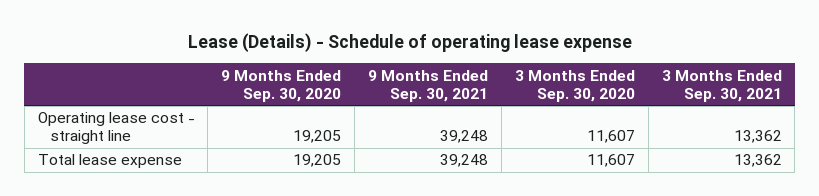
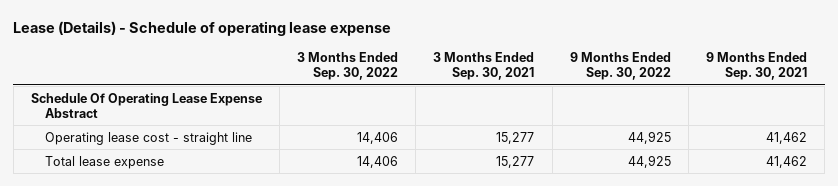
[221,69,342,102] 9 Months Ended Sep. 30, 2020 -> none
[514,69,635,102] 3 Months Ended Sep. 30, 2020 -> none
none -> [297,52,399,81] 3 Months Ended Sep. 30, 2022
none -> [569,52,671,81] 9 Months Ended Sep. 30, 2022
none -> [31,92,263,118] Schedule Of Operating Lease Expense Abstract
[440,130,489,144] 39,248 -> [765,131,807,144] 41,462
[733,130,782,144] 13,362 -> [496,131,535,144] 15,277
[440,154,489,168] 39,248 -> [765,155,807,168] 41,462
[733,154,782,168] 13,362 -> [496,155,535,168] 15,277

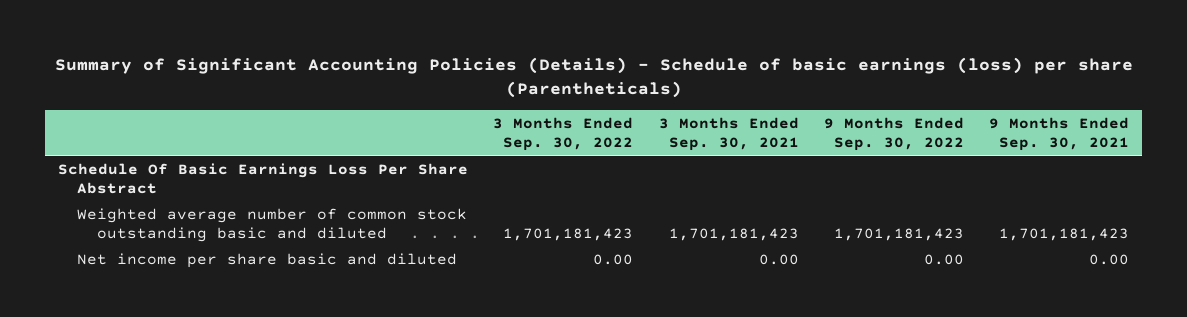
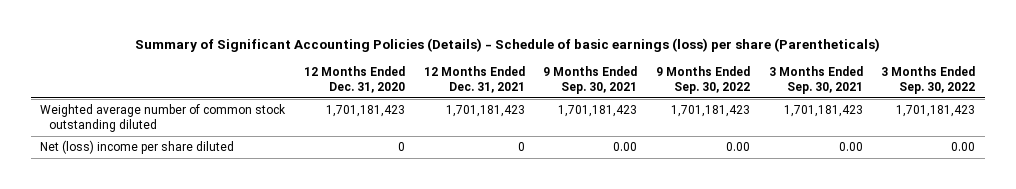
none -> [303,66,405,93] 12 Months Ended Dec. 31, 2020
none -> [423,66,525,93] 12 Months Ended Dec. 31, 2021
[57,162,468,194] Schedule Of Basic Earnings Loss Per Share Abstract -> none
[77,207,468,242] Weighted average number of common stock outstanding basic and diluted -> [40,104,287,132] Weighted average number of common stock outstanding diluted
[77,252,458,268] Net income per share basic and diluted -> [40,140,235,155] Net (loss) income per share diluted

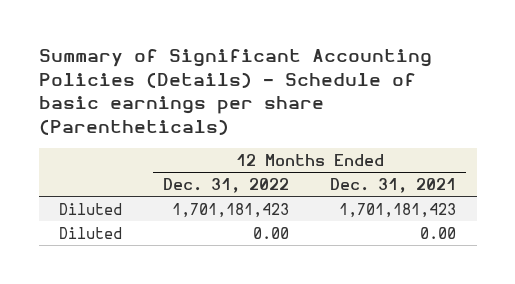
[134,38,880,53] Summary of Significant Accounting Policies (Details) - Schedule of basic earnings (loss) per share (Parentheticals) -> [38,49,432,136] Summary of Significant Accounting Policies (Details) - Schedule of basic earnings per share (Parentheticals)
[303,66,405,93] 12 Months Ended Dec. 31, 2020 -> none
[543,66,638,94] 9 Months Ended Sep. 30, 2021 -> none
[656,66,751,94] 9 Months Ended Sep. 30, 2022 -> none
[768,66,863,94] 3 Months Ended Sep. 30, 2021 -> none
[881,66,976,94] 3 Months Ended Sep. 30, 2022 -> none
none -> [163,178,290,194] Dec. 31, 2022
[40,140,235,155] Net (loss) income per share diluted -> none
[40,104,287,132] Weighted average number of common stock outstanding diluted -> [59,202,123,215] Diluted
none -> [59,226,123,239] Diluted

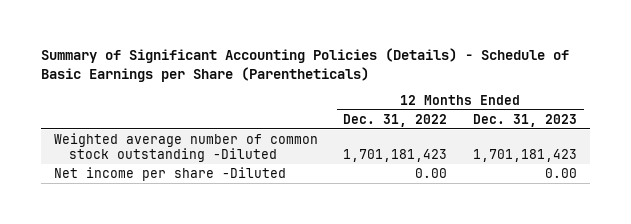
[38,49,432,136] Summary of Significant Accounting Policies (Details) - Schedule of basic earnings per share (Parentheticals) -> [40,47,569,82] Summary of Significant Accounting Policies (Details) - Schedule of Basic Earnings per Share (Parentheticals)
[330,178,457,194] Dec. 31, 2021 -> none
none -> [473,113,578,127] Dec. 31, 2023
[59,202,123,215] Diluted -> [53,132,318,162] Weighted average number of common stock outstanding -Diluted
[59,226,123,239] Diluted -> [53,166,286,181] Net income per share -Diluted

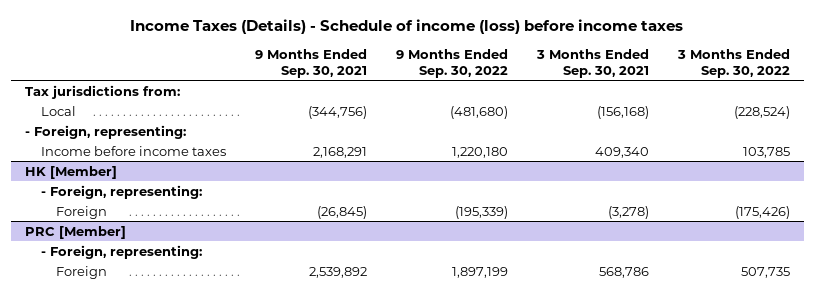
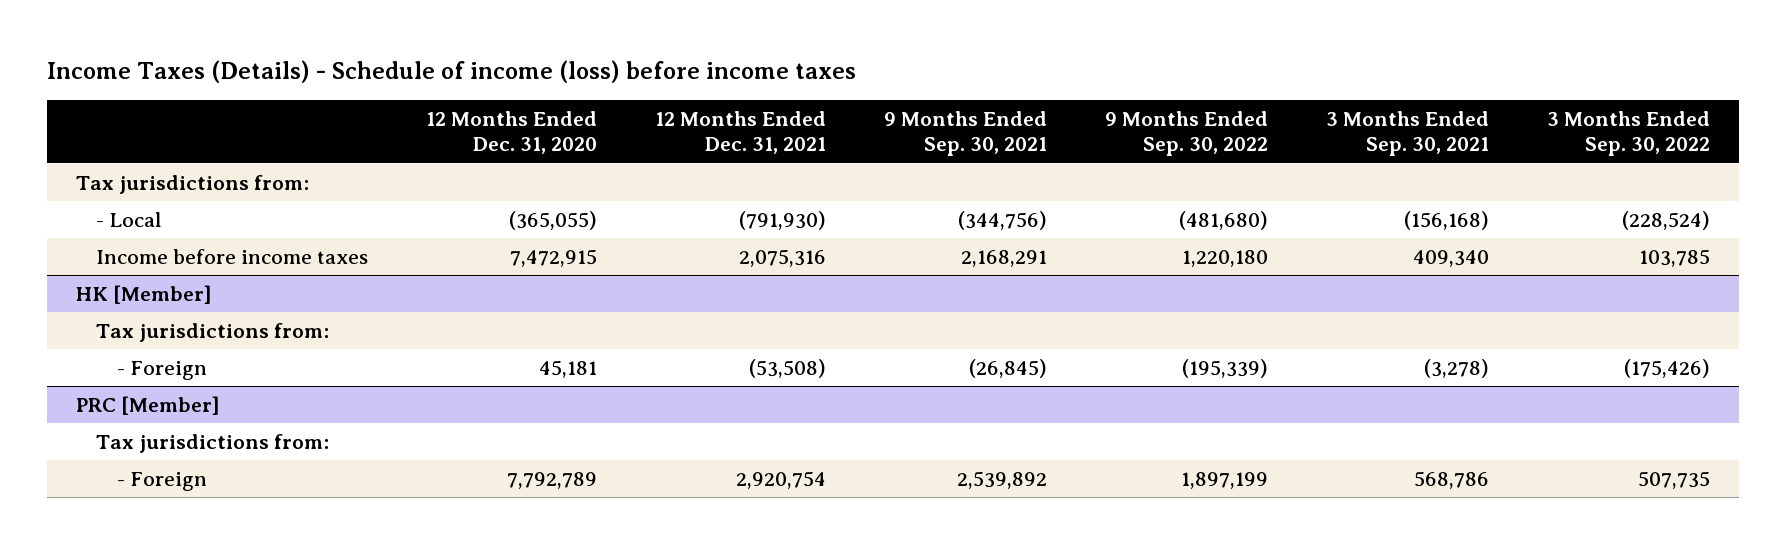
none -> [426,110,598,155] 12 Months Ended Dec. 31, 2020
none -> [655,110,827,155] 12 Months Ended Dec. 31, 2021
[25,124,187,139] - Foreign, representing: -> none
[40,105,76,116] Local -> [96,211,162,227] - Local
[40,184,202,199] - Foreign, representing: -> none
none -> [96,322,330,342] Tax jurisdictions from:
[55,205,107,219] Foreign -> [116,360,207,380] - Foreign
[40,244,202,259] - Foreign, representing: -> none
none -> [96,433,330,453] Tax jurisdictions from:
[55,265,107,279] Foreign -> [116,471,207,491] - Foreign

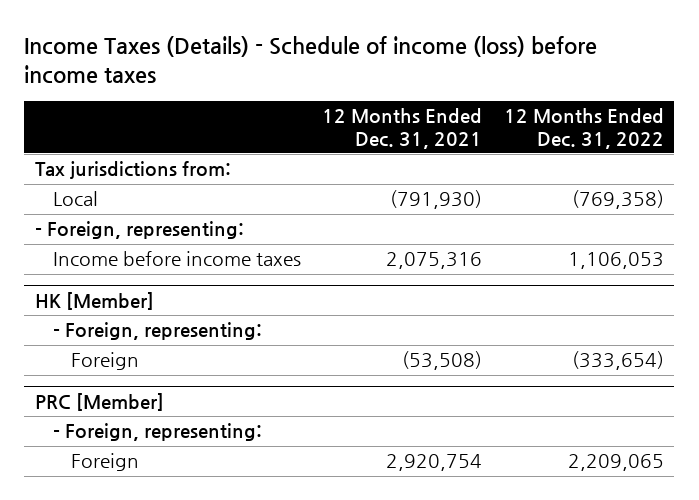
[426,110,598,155] 12 Months Ended Dec. 31, 2020 -> none
[884,110,1048,157] 9 Months Ended Sep. 30, 2021 -> none
[1105,110,1269,157] 9 Months Ended Sep. 30, 2022 -> none
[1326,110,1490,157] 3 Months Ended Sep. 30, 2021 -> none
[1547,110,1711,157] 3 Months Ended Sep. 30, 2022 -> none
none -> [503,107,664,149] 12 Months Ended Dec. 31, 2022
[96,211,162,227] - Local -> [52,191,98,207] Local
none -> [34,221,244,240] - Foreign, representing:
[96,322,330,342] Tax jurisdictions from: -> none
none -> [52,322,262,341] - Foreign, representing:
[116,360,207,380] - Foreign -> [71,352,140,371] Foreign
[96,433,330,453] Tax jurisdictions from: -> none
none -> [52,423,262,442] - Foreign, representing:
[116,471,207,491] - Foreign -> [71,453,140,472] Foreign

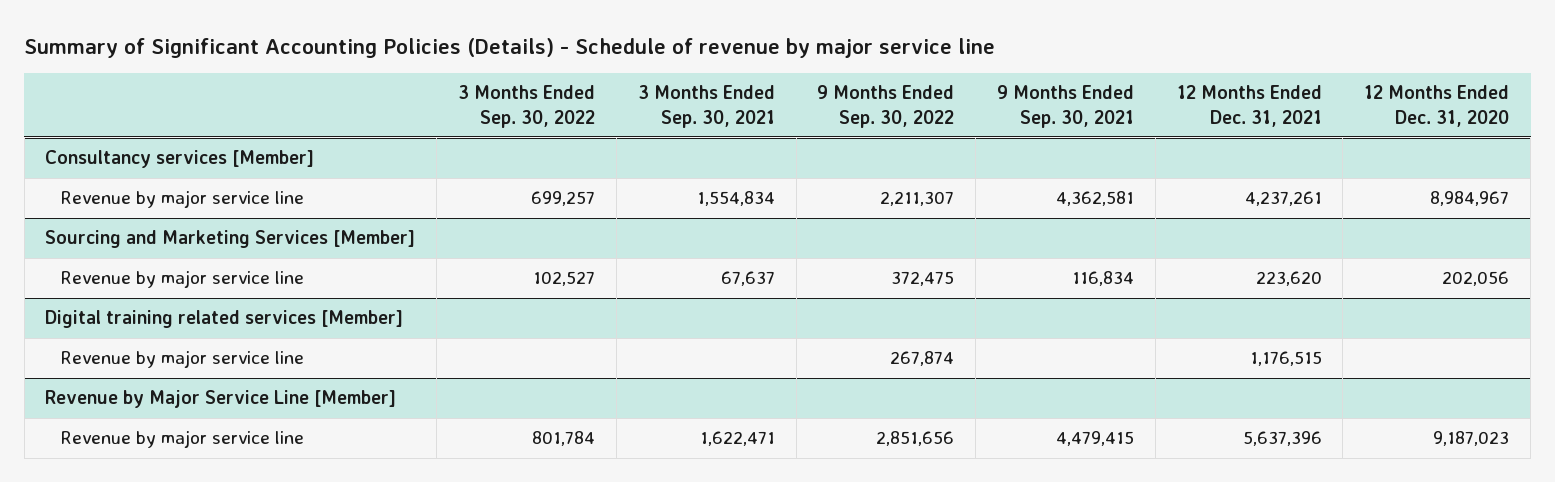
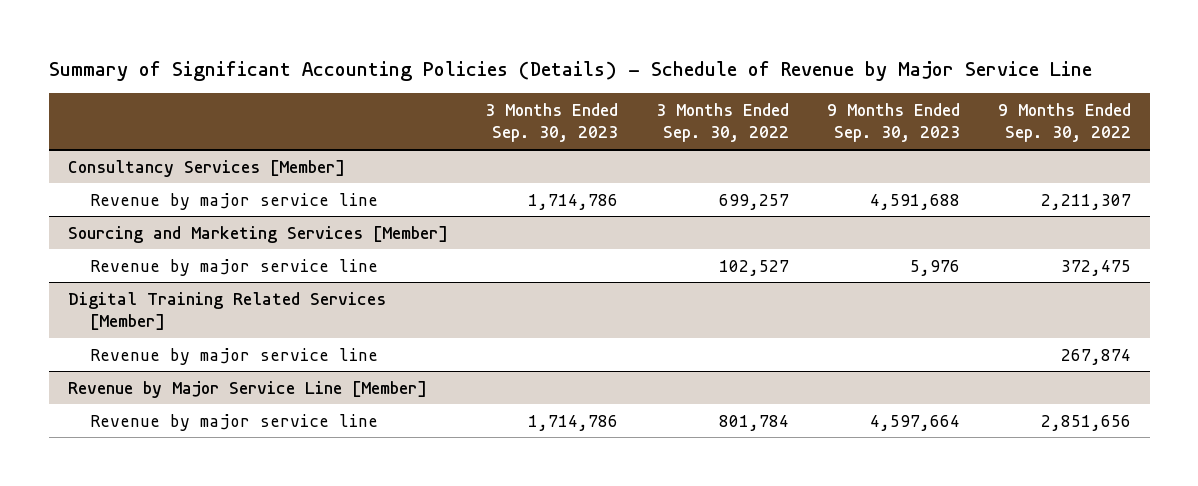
[24,37,996,58] Summary of Significant Accounting Policies (Details) - Schedule of revenue by major service line -> [48,60,1092,81] Summary of Significant Accounting Policies (Details) - Schedule of Revenue by Major Service Line
[637,84,775,128] 3 Months Ended Sep. 30, 2021 -> none
[996,84,1134,128] 9 Months Ended Sep. 30, 2021 -> none
[1176,84,1322,127] 12 Months Ended Dec. 31, 2021 -> none
[1364,84,1510,127] 12 Months Ended Dec. 31, 2020 -> none
none -> [485,103,619,143] 3 Months Ended Sep. 30, 2023
none -> [826,103,960,143] 9 Months Ended Sep. 30, 2023
[45,150,315,169] Consultancy services [Member] -> [67,159,345,177] Consultancy Services [Member]
[45,310,404,329] Digital training related services [Member] -> [67,291,386,331] Digital Training Related Services [Member]

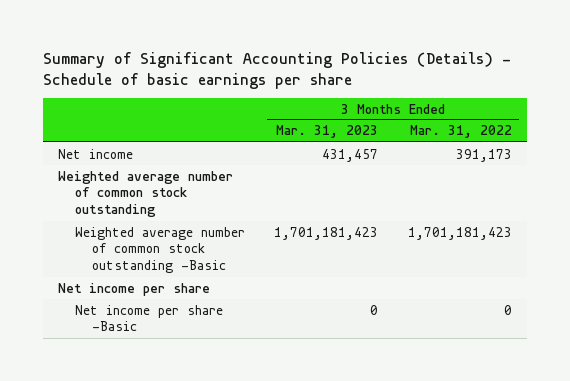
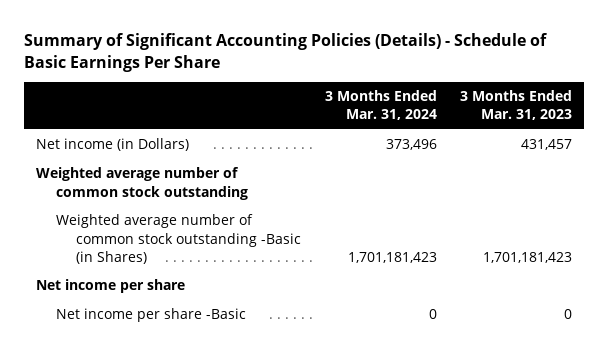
[42,51,511,89] Summary of Significant Accounting Policies (Details) - Schedule of basic earnings per share -> [24,33,548,72] Summary of Significant Accounting Policies (Details) - Schedule of Basic Earnings Per Share
[409,125,512,139] Mar. 31, 2022 -> none
none -> [324,90,437,121] 3 Months Ended Mar. 31, 2024
[57,148,133,159] Net income -> [36,138,190,152] Net income (in Dollars)
[74,226,245,274] Weighted average number of common stock outstanding -Basic -> [56,214,302,264] Weighted average number of common stock outstanding -Basic (in Shares)

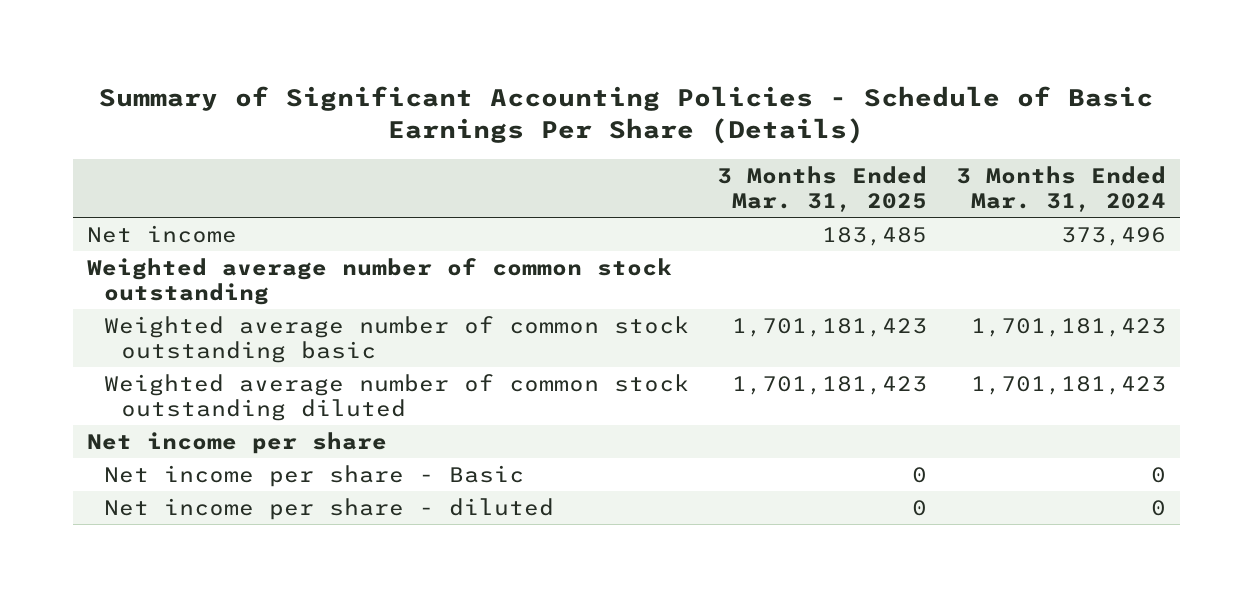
[24,33,548,72] Summary of Significant Accounting Policies (Details) - Schedule of Basic Earnings Per Share -> [99,85,1154,145] Summary of Significant Accounting Policies - Schedule of Basic Earnings Per Share (Details)
[460,90,573,121] 3 Months Ended Mar. 31, 2023 -> none
none -> [717,166,928,213] 3 Months Ended Mar. 31, 2025
[36,138,190,152] Net income (in Dollars) -> [87,224,238,243] Net income
[56,214,302,264] Weighted average number of common stock outstanding -Basic (in Shares) -> [103,315,689,363] Weighted average number of common stock outstanding basic
none -> [103,373,689,421] Weighted average number of common stock outstanding diluted
[56,308,247,323] Net income per share -Basic -> [103,464,524,487] Net income per share - Basic
none -> [103,497,554,520] Net income per share - diluted

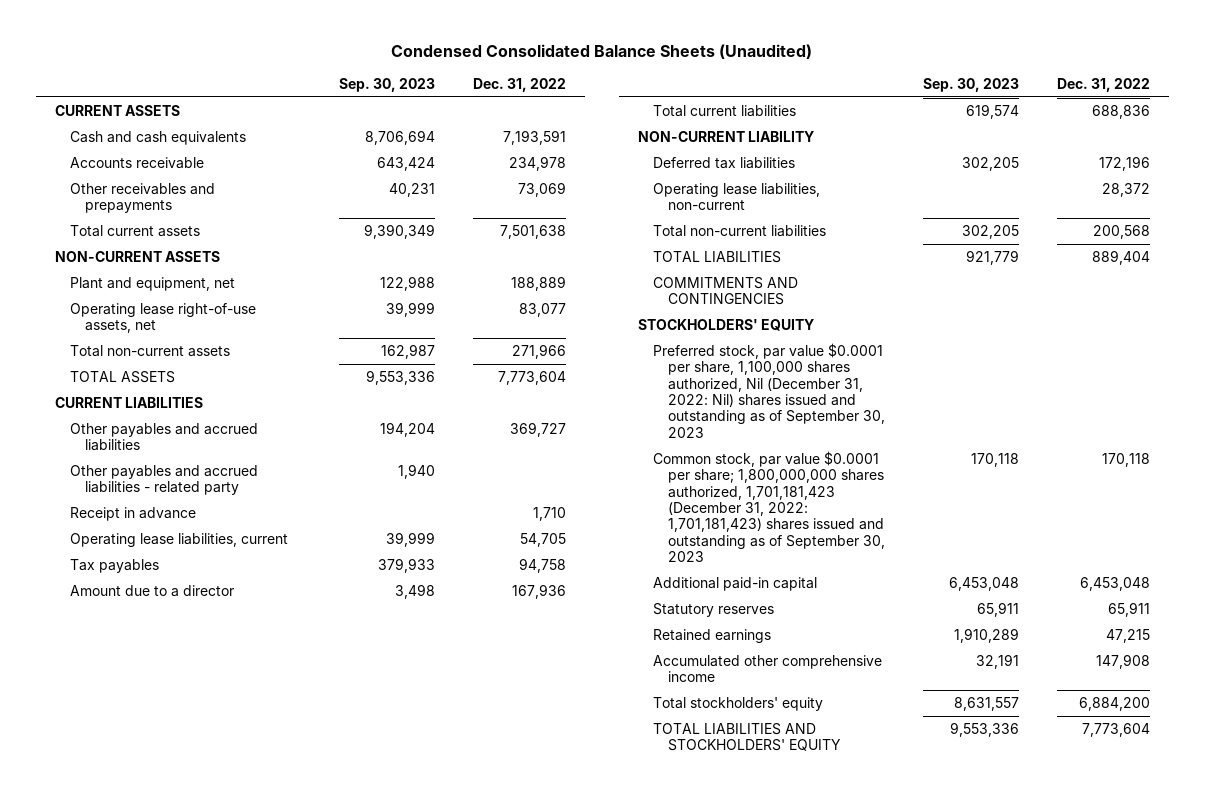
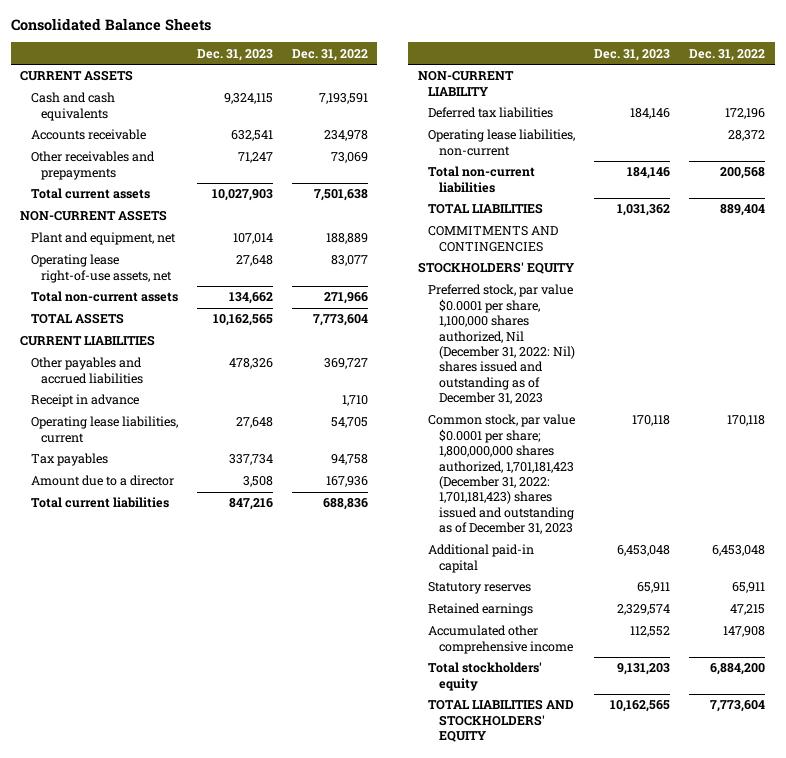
[391,44,813,60] Condensed Consolidated Balance Sheets (Unaudited) -> [10,17,211,31] Consolidated Balance Sheets
[339,77,436,92] Sep. 30, 2023 -> none
none -> [196,48,273,61] Dec. 31, 2023
[69,464,258,496] Other payables and accrued liabilities - related party -> none
[653,342,886,438] Preferred stock, par value $0.0001 per share, 1,100,000 shares authorized, Nil (December 31, 2022: Nil) shares issued and outstanding as of September 30, 2023 -> [428,284,575,405] Preferred stock, par value $0.0001 per share, 1,100,000 shares authorized, Nil (December 31, 2022: Nil) shares issued and outstanding as of December 31, 2023
[653,450,886,563] Common stock, par value $0.0001 per share; 1,800,000,000 shares authorized, 1,701,181,423 (December 31, 2022: 1,701,181,423) shares issued and outstanding as of September 30, 2023 -> [428,414,576,535] Common stock, par value $0.0001 per share; 1,800,000,000 shares authorized, 1,701,181,423 (December 31, 2022: 1,701,181,423) shares issued and outstanding as of December 31, 2023

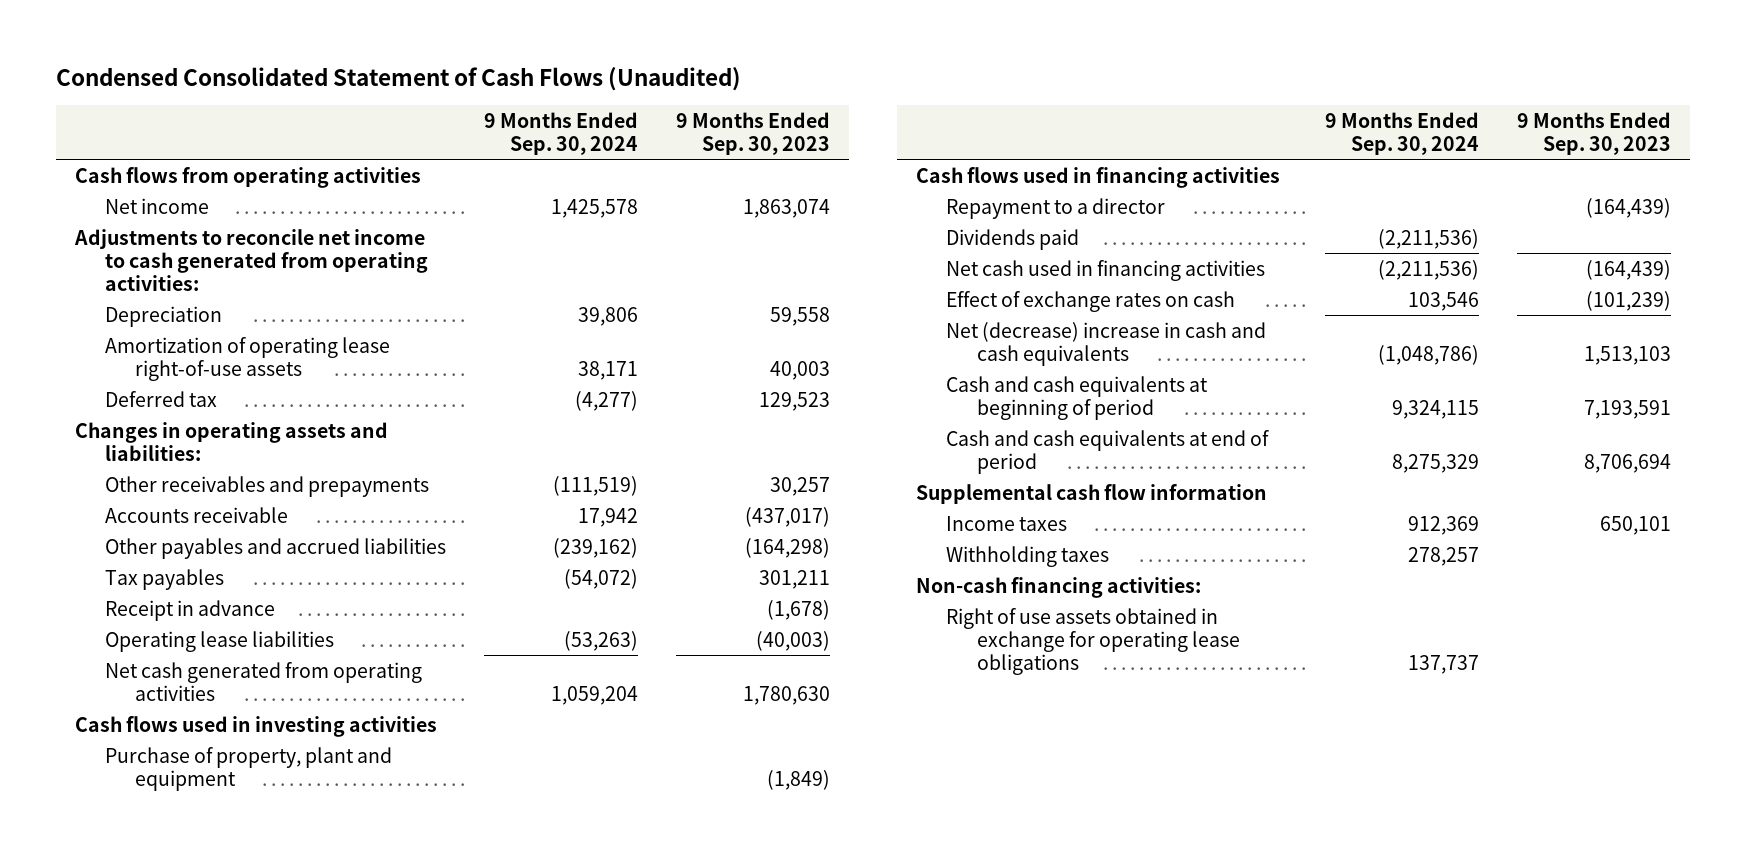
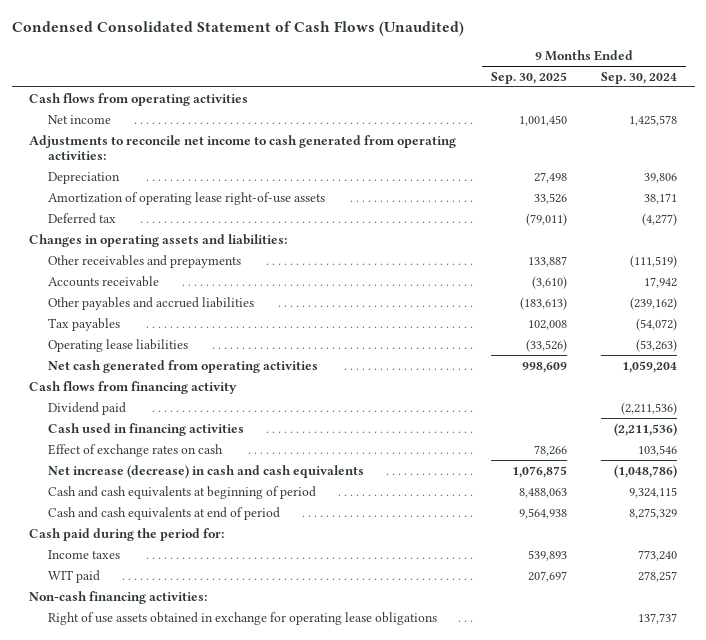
[675,111,830,155] 9 Months Ended Sep. 30, 2023 -> none
none -> [490,71,567,84] Sep. 30, 2025
[104,599,275,621] Receipt in advance -> none
[74,715,437,737] Cash flows used in investing activities -> none
[104,746,392,791] Purchase of property, plant and equipment -> none
[946,197,1166,219] Repayment to a director -> none
[916,166,1281,188] Cash flows used in financing activities -> [28,380,237,394] Cash flows from financing activity
[946,228,1080,250] Dividends paid -> [48,401,127,415] Dividend paid
[946,259,1266,281] Net cash used in financing activities -> [48,422,245,436] Cash used in financing activities
[946,321,1267,366] Net (decrease) increase in cash and cash equivalents -> [48,464,365,478] Net increase (decrease) in cash and cash equivalents
[916,483,1268,504] Supplemental cash flow information -> none
none -> [28,527,224,541] Cash paid during the period for:
[1408,515,1480,535] 912,369 -> [638,549,678,561] 773,240
[946,545,1110,567] Withholding taxes -> [48,569,101,583] WIT paid

